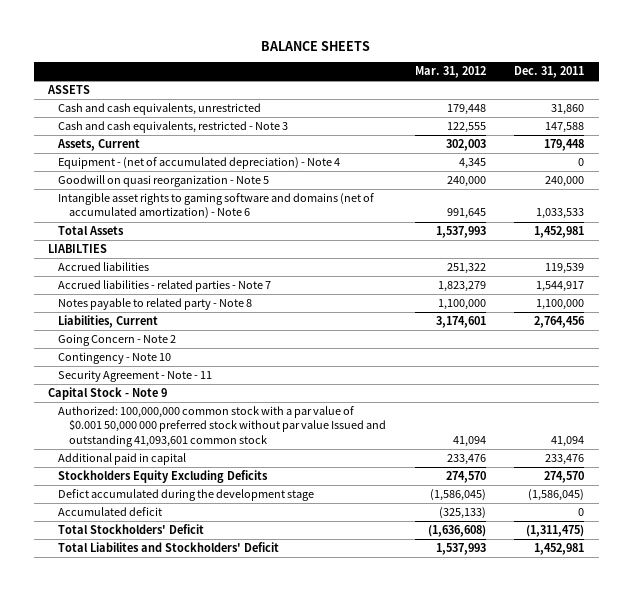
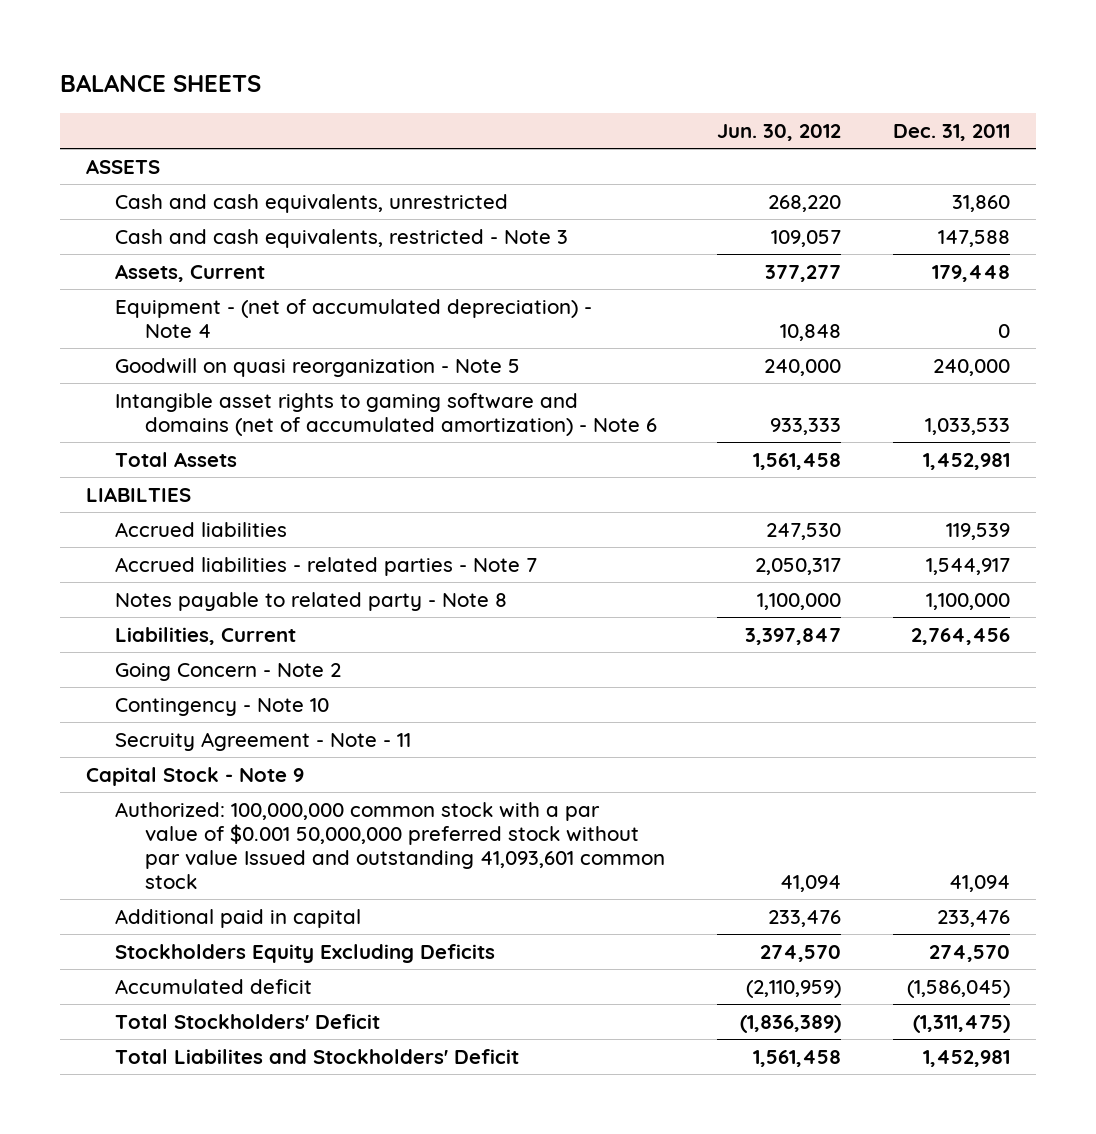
[414,66,486,79] Mar. 31, 2012 -> none
none -> [717,123,842,141] Jun. 30, 2012
[58,370,213,383] Security Agreement - Note - 11 -> [115,732,412,752] Secruity Agreement - Note - 11
[58,406,386,447] Authorized: 100,000,000 common stock with a par value of $0.001 50,000 000 preferred stock without par value Issued and outstanding 41,093,601 common stock -> [115,802,666,889] Authorized: 100,000,000 common stock with a par value of $0.001 50,000,000 preferred stock without par value Issued and outstanding 41,093,601 common stock
[58,507,163,517] Accumulated deficit -> none
[58,489,315,502] Defict accumulated during the development stage -> [115,979,313,995] Accumulated deficit

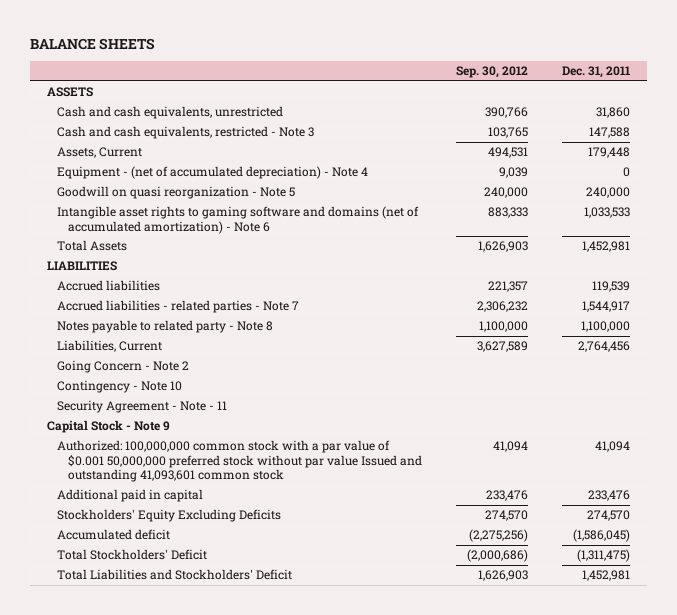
[717,123,842,141] Jun. 30, 2012 -> none
none -> [455,66,528,79] Sep. 30, 2012
[85,487,191,503] LIABILTIES -> [46,261,117,272] LIABILITIES
[115,732,412,752] Secruity Agreement - Note - 11 -> [57,400,228,414] Security Agreement - Note - 11
[115,944,496,964] Stockholders Equity Excluding Deficits -> [57,509,282,523] Stockholders' Equity Excluding Deficits
[115,1049,520,1065] Total Liabilites and Stockholders' Deficit -> [57,569,293,581] Total Liabilities and Stockholders' Deficit

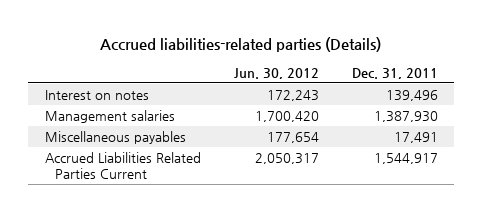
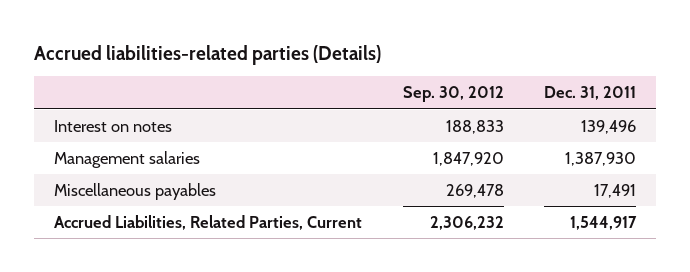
[233,67,319,79] Jun. 30, 2012 -> none
none -> [402,86,504,103] Sep. 30, 2012
[44,151,201,180] Accrued Liabilities Related Parties Current -> [54,214,363,230] Accrued Liabilities, Related Parties, Current

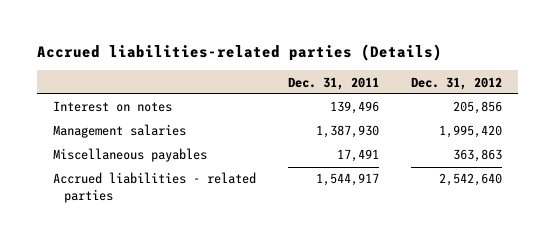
[402,86,504,103] Sep. 30, 2012 -> none
none -> [411,76,503,90] Dec. 31, 2012
[54,214,363,230] Accrued Liabilities, Related Parties, Current -> [52,172,256,203] Accrued liabilities - related parties

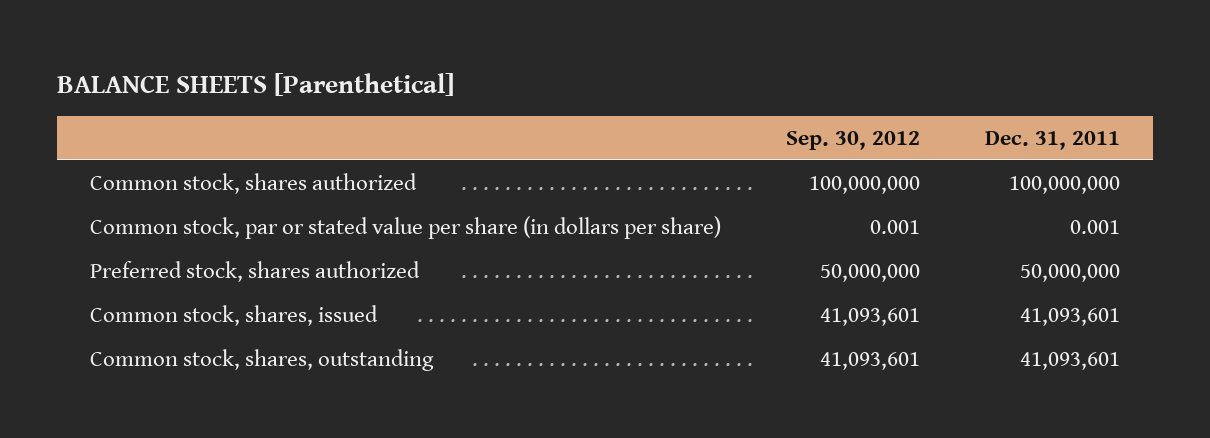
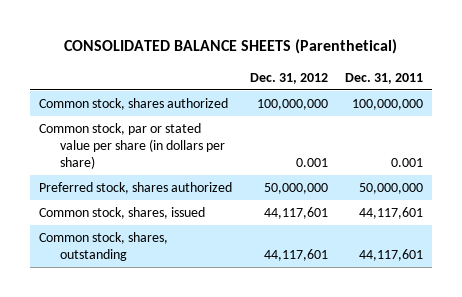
[57,72,455,96] BALANCE SHEETS [Parenthetical] -> [64,39,398,55] CONSOLIDATED BALANCE SHEETS (Parenthetical)
[786,130,921,150] Sep. 30, 2012 -> none
none -> [249,72,328,84] Dec. 31, 2012
[1020,308,1121,327] 41,093,601 -> [359,206,424,219] 44,117,601
[1020,352,1121,371] 41,093,601 -> [359,248,424,261] 44,117,601

